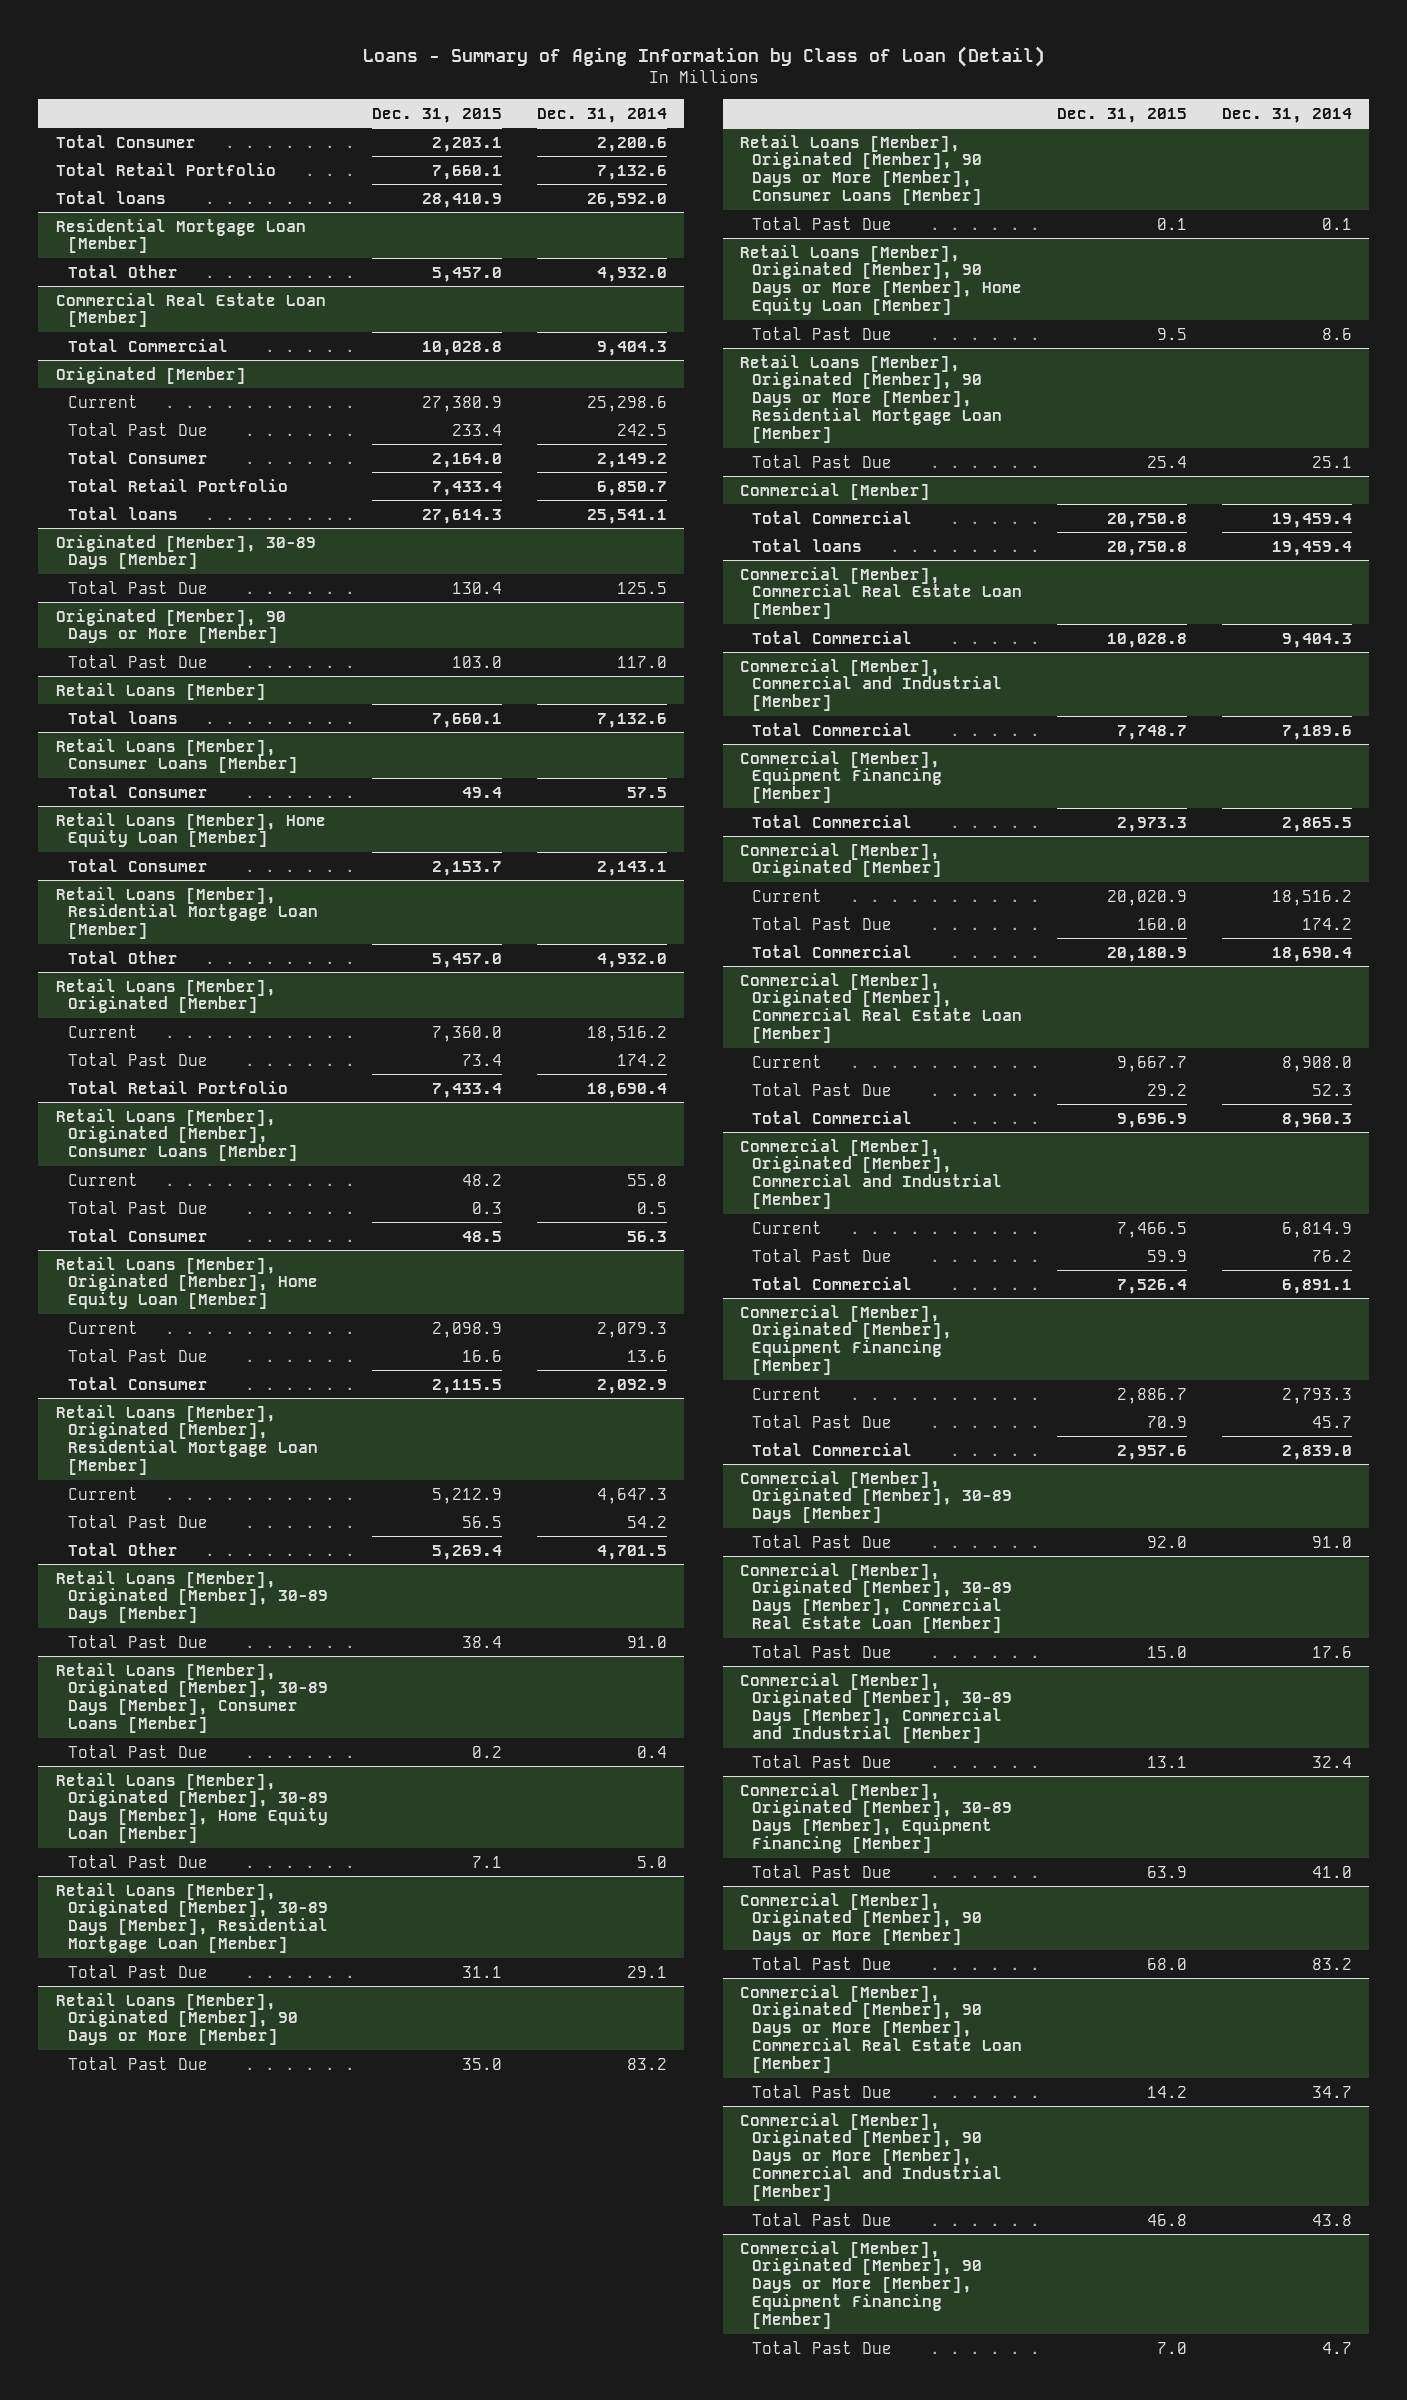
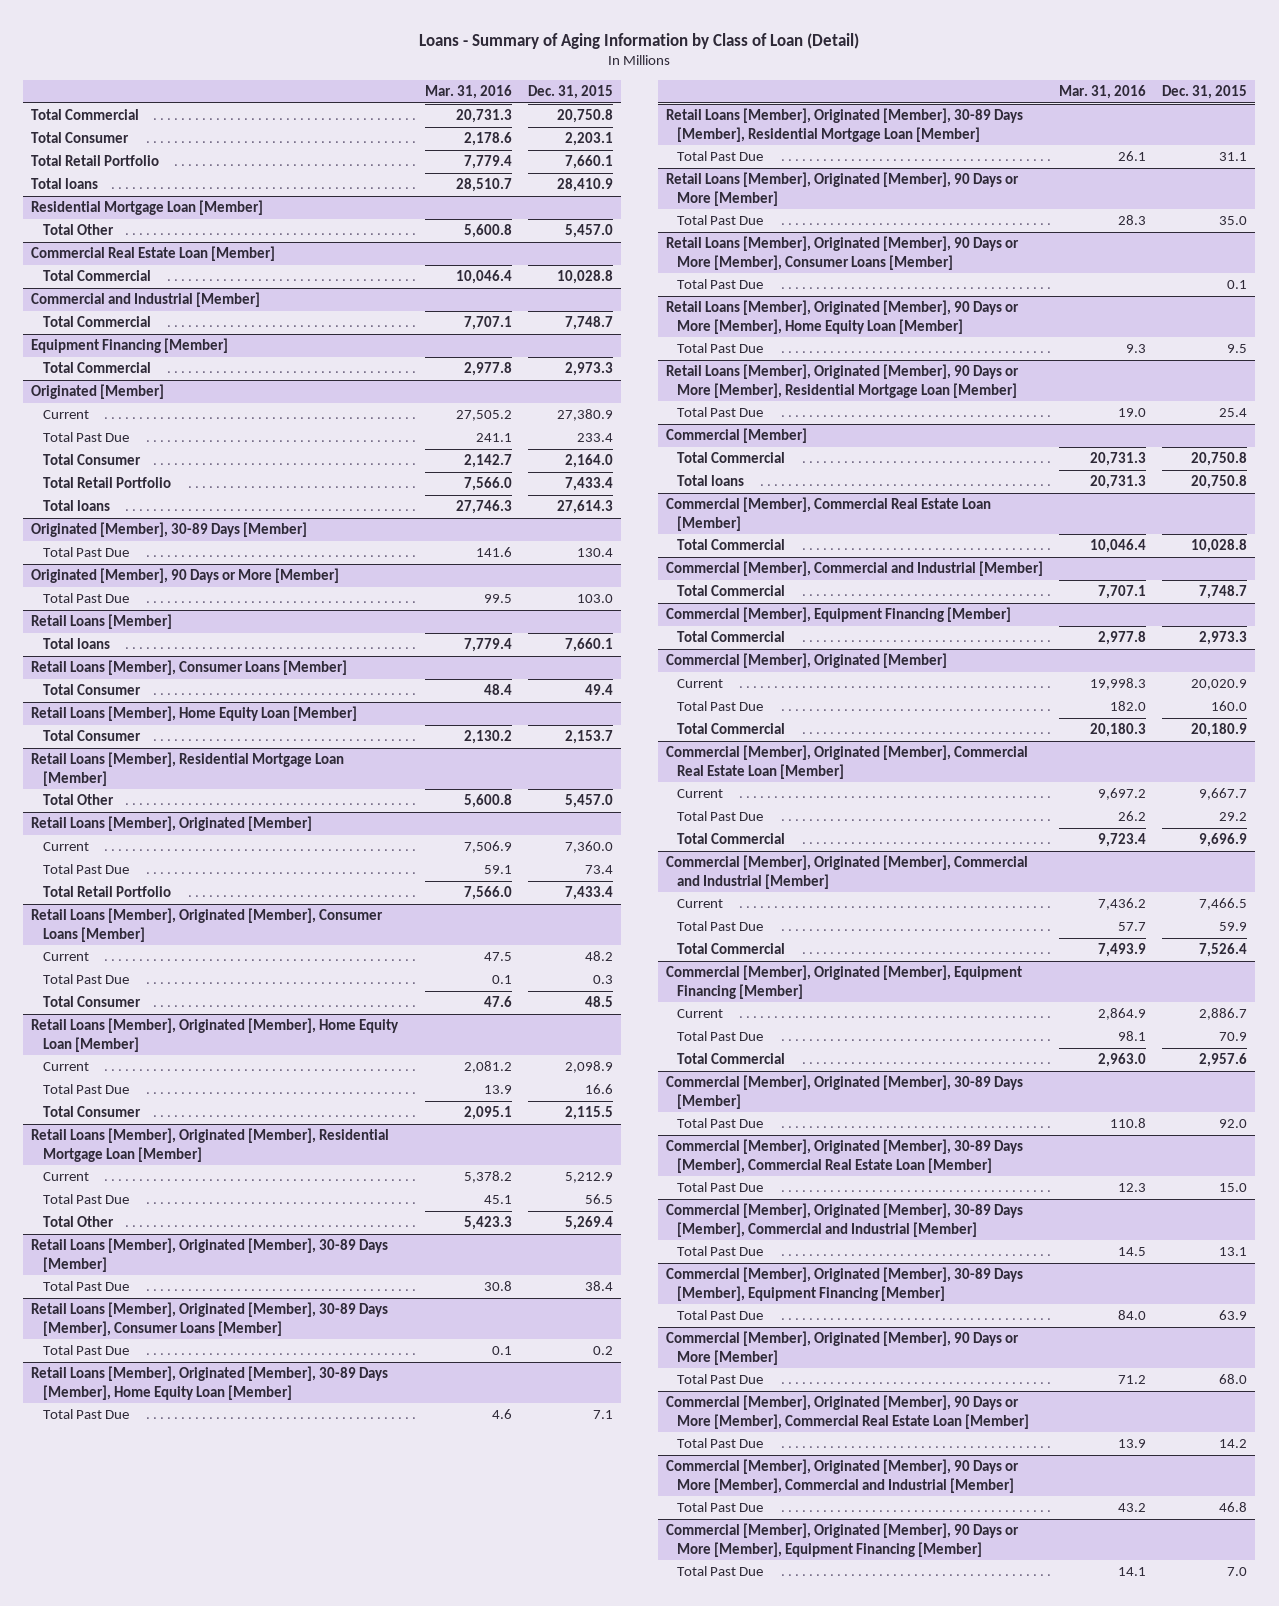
[536,107,667,123] Dec. 31, 2014 -> none
none -> [424,85,512,100] Mar. 31, 2016
none -> [31,109,140,121] Total Commercial
none -> [31,292,261,308] Commercial and Industrial [Member]
none -> [42,316,151,328] Total Commercial
none -> [31,338,229,354] Equipment Financing [Member]
none -> [42,362,151,374] Total Commercial

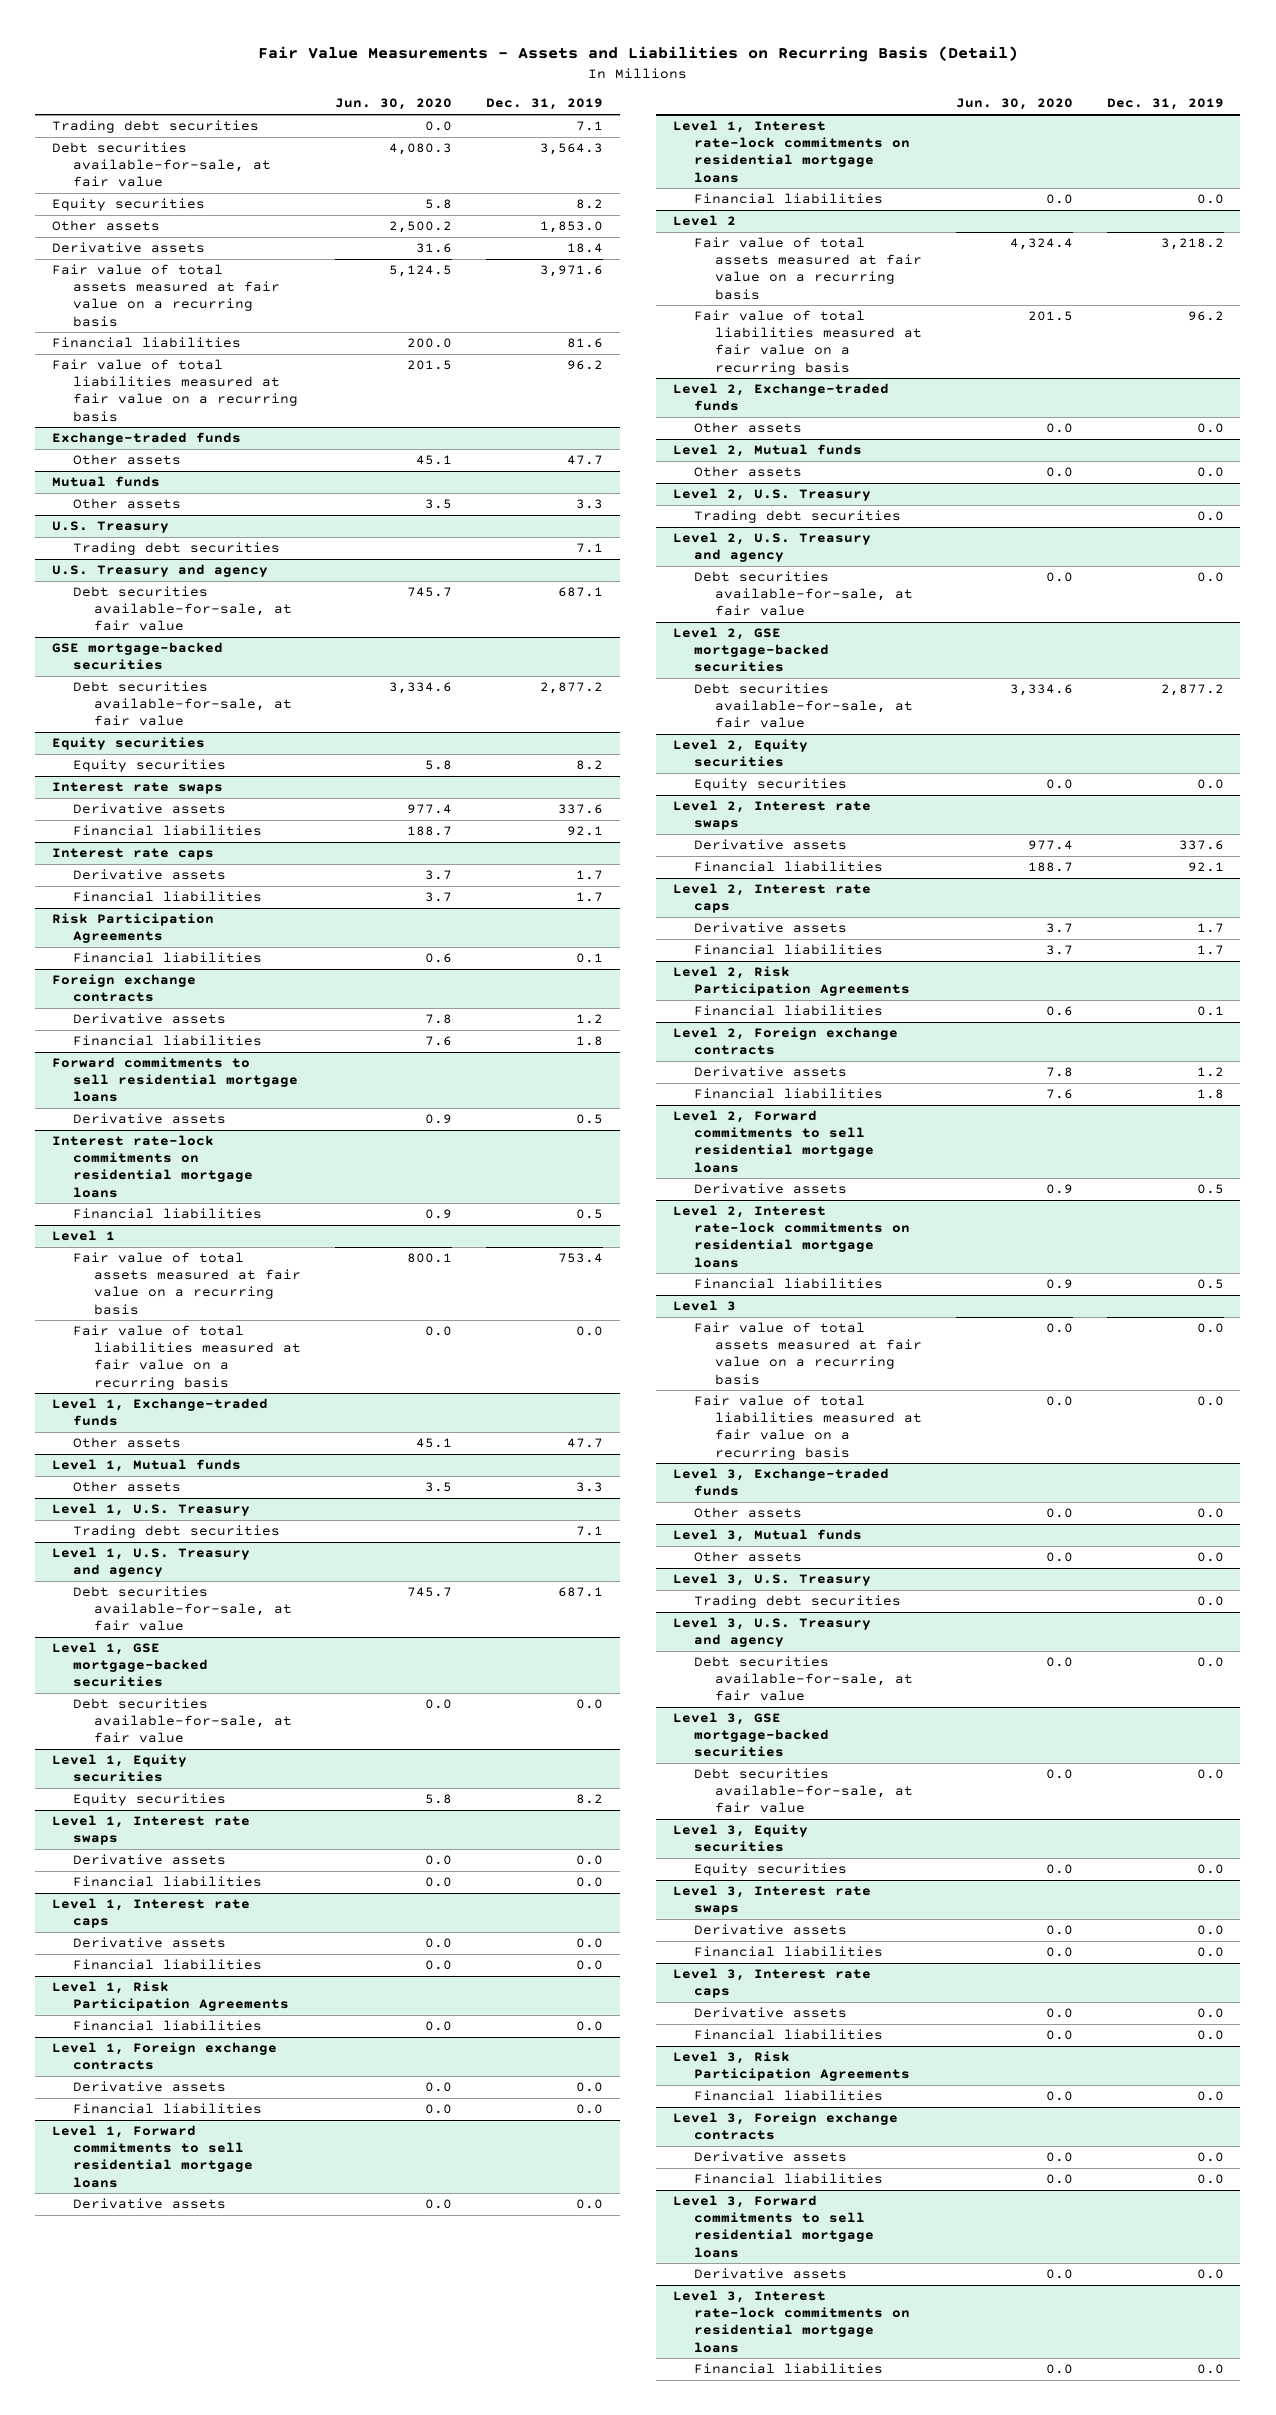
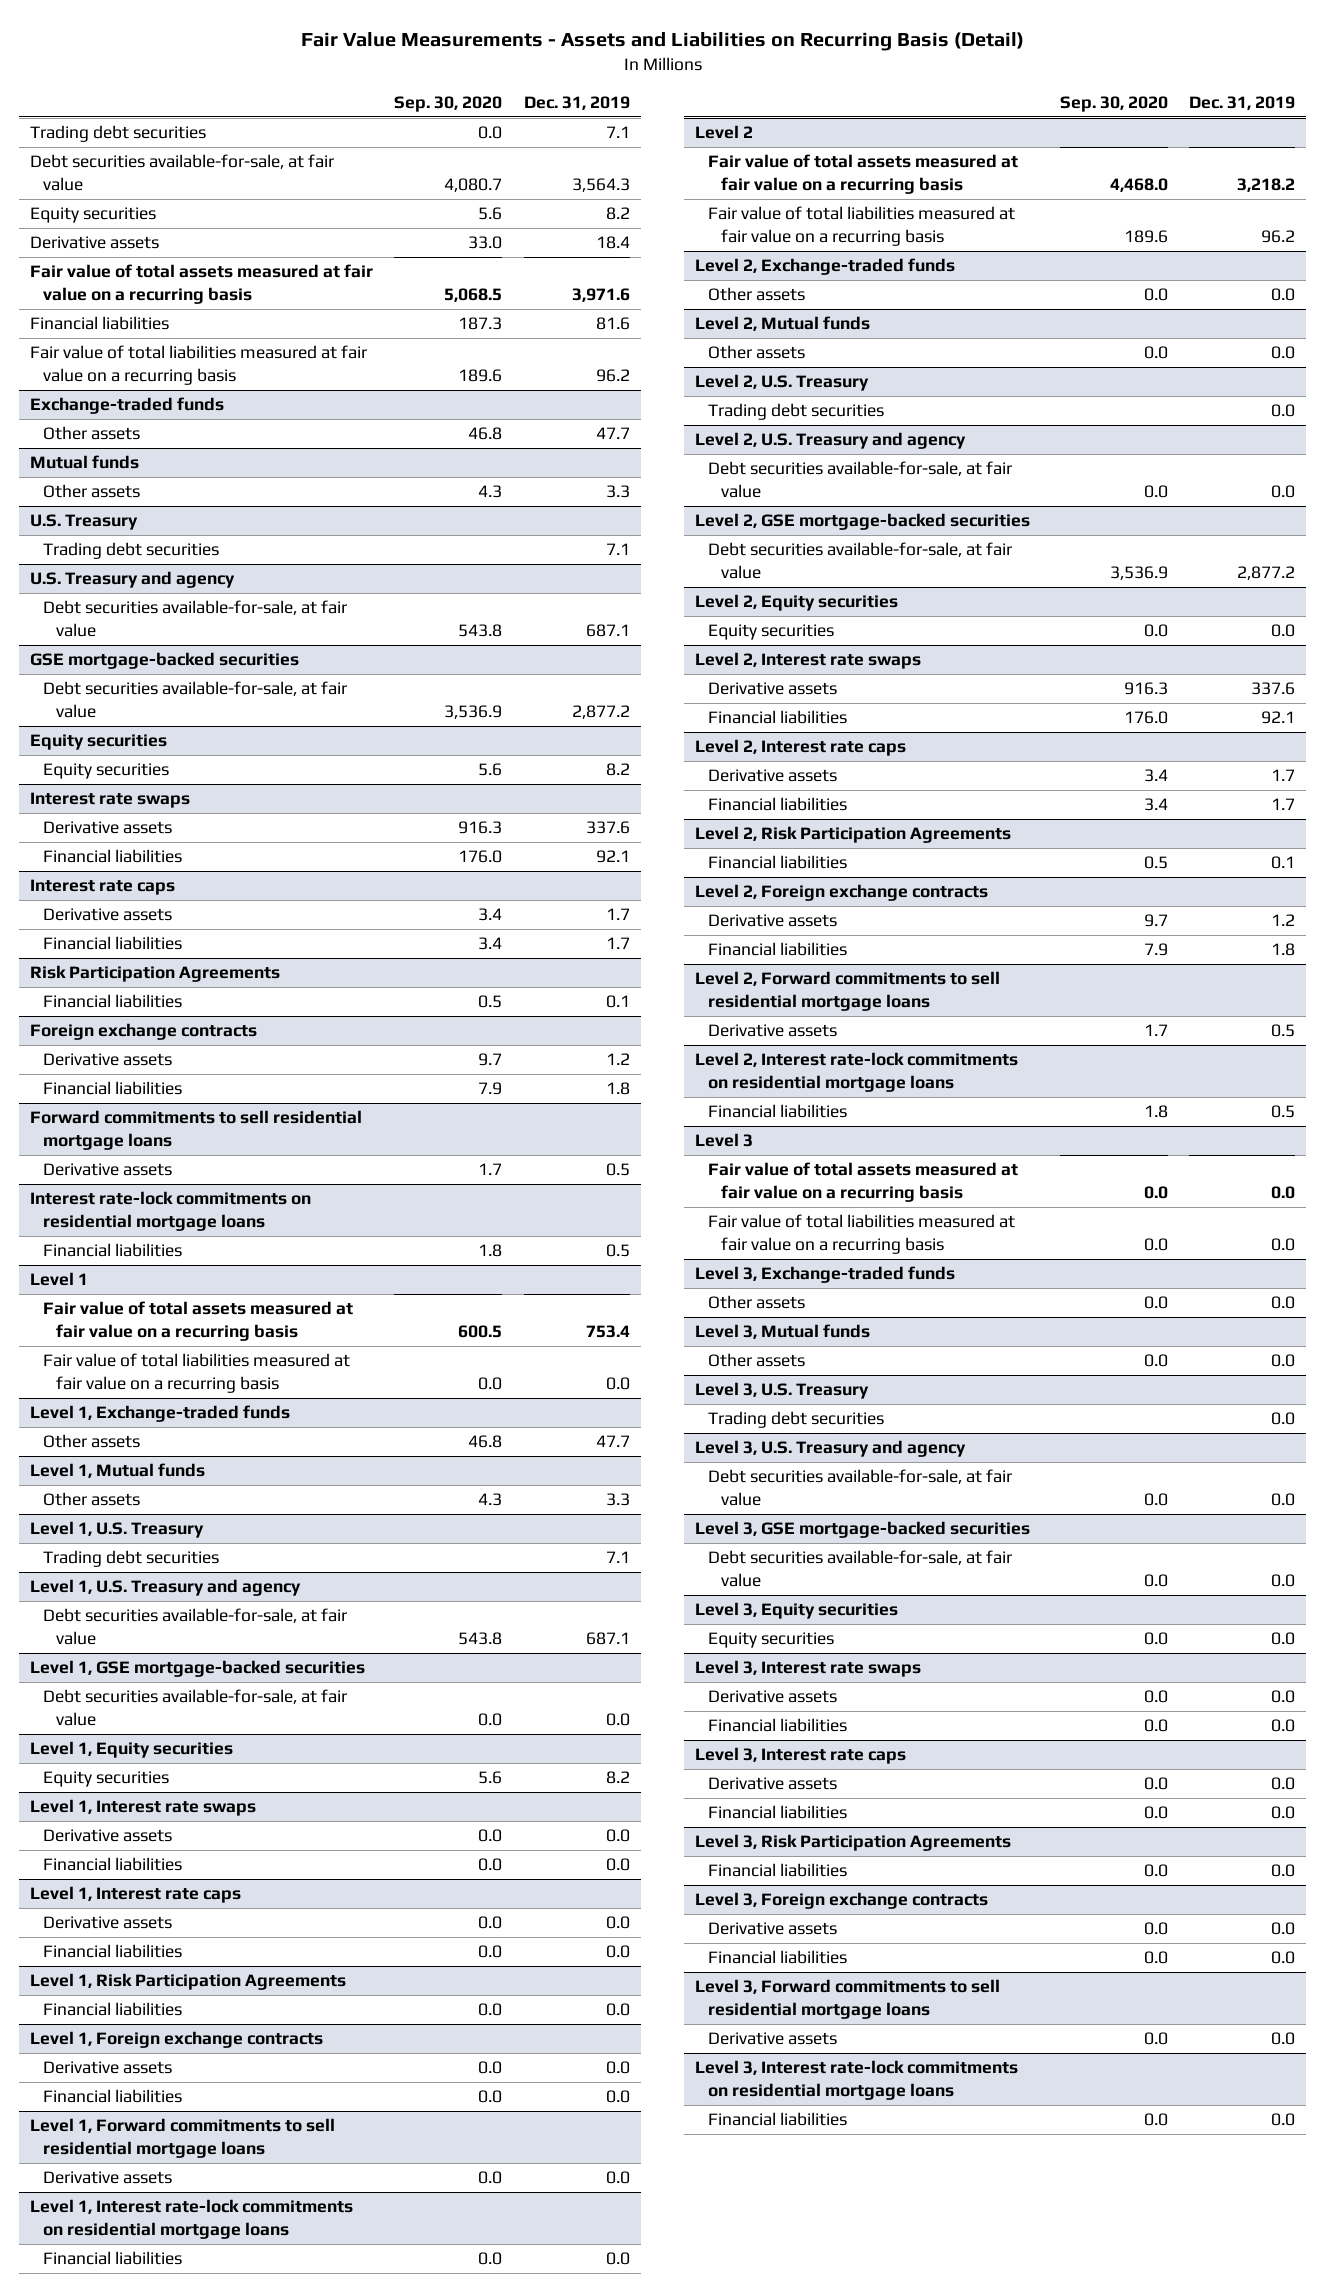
[334,98,452,111] Jun. 30, 2020 -> none
none -> [394,95,503,112] Sep. 30, 2020
[52,220,161,232] Other assets -> none

